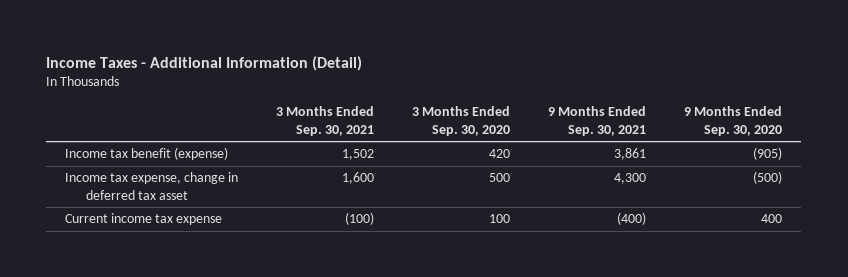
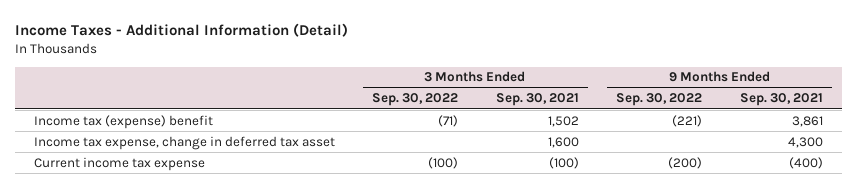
[412,106,511,137] 3 Months Ended Sep. 30, 2020 -> none
[684,106,783,137] 9 Months Ended Sep. 30, 2020 -> none
none -> [372,93,459,107] Sep. 30, 2022
none -> [616,93,703,107] Sep. 30, 2022
[65,147,229,161] Income tax benefit (expense) -> [33,114,213,129] Income tax (expense) benefit

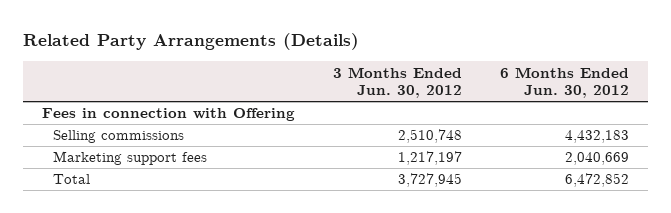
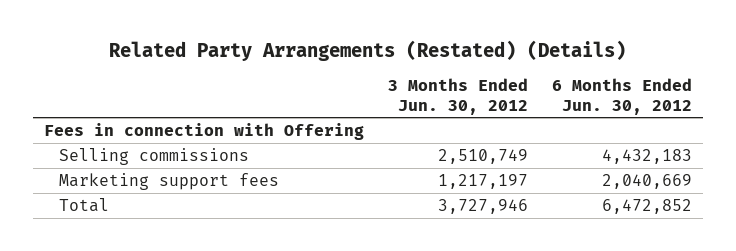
[23,33,360,51] Related Party Arrangements (Details) -> [108,40,626,62] Related Party Arrangements (Restated) (Details)
[398,129,463,144] 2,510,748 -> [437,148,528,164] 2,510,749
[398,173,463,188] 3,727,945 -> [437,198,528,214] 3,727,946

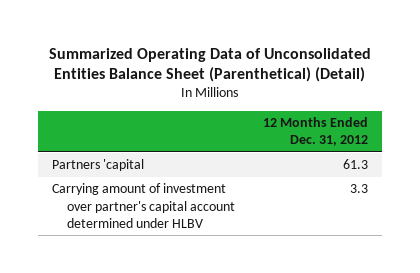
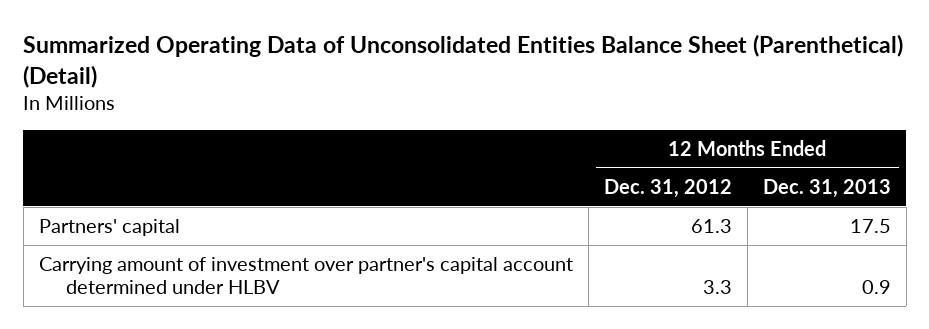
none -> [762,178,891,198] Dec. 31, 2013
[51,159,144,172] Partners 'capital -> [38,219,180,237] Partners' capital

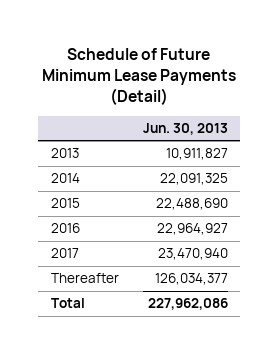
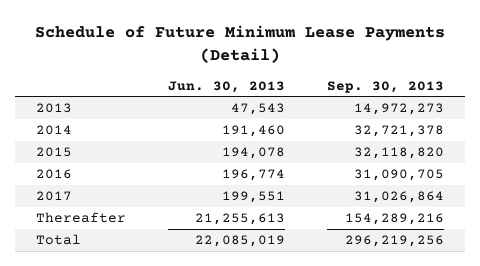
none -> [327,80,445,93] Sep. 30, 2013
[166,148,229,161] 10,911,827 -> [230,103,285,116] 47,543
[160,173,229,186] 22,091,325 -> [221,125,285,138] 191,460
[156,198,229,211] 22,488,690 -> [221,147,285,160] 194,078
[157,223,229,236] 22,964,927 -> [221,169,285,182] 196,774
[158,248,229,261] 23,470,940 -> [221,191,285,204] 199,551
[155,273,229,286] 126,034,377 -> [194,213,285,226] 21,255,613
[148,298,229,311] 227,962,086 -> [194,235,285,248] 22,085,019

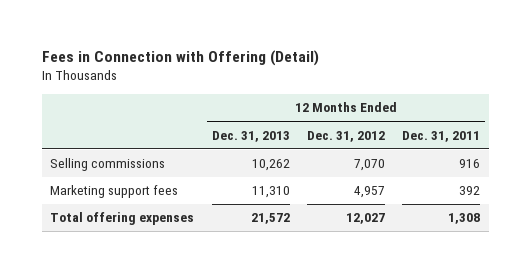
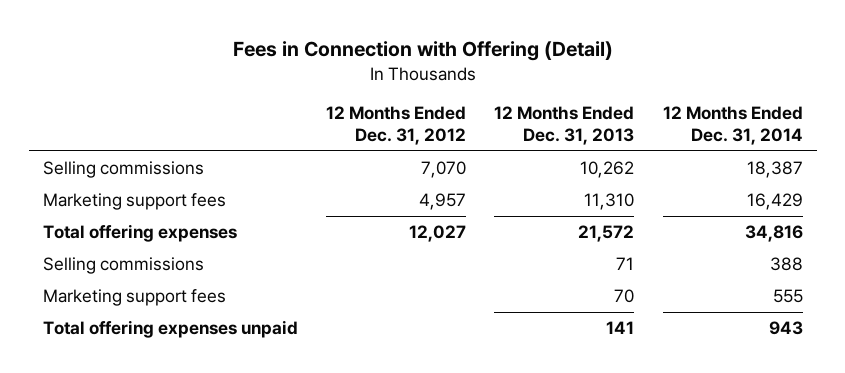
[402,130,481,142] Dec. 31, 2011 -> none
none -> [662,106,803,146] 12 Months Ended Dec. 31, 2014
none -> [42,257,204,275] Selling commissions
none -> [42,289,226,307] Marketing support fees
none -> [42,320,298,339] Total offering expenses unpaid

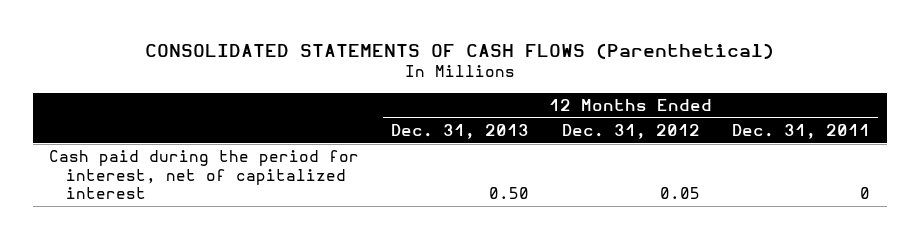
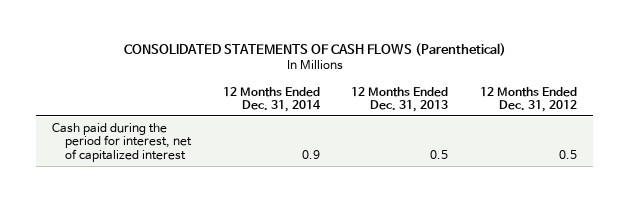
[732,124,871,140] Dec. 31, 2011 -> none
none -> [222,86,321,113] 12 Months Ended Dec. 31, 2014
[489,187,530,200] 0.50 -> [430,149,449,159] 0.5
[659,187,700,200] 0.05 -> [558,149,577,159] 0.5

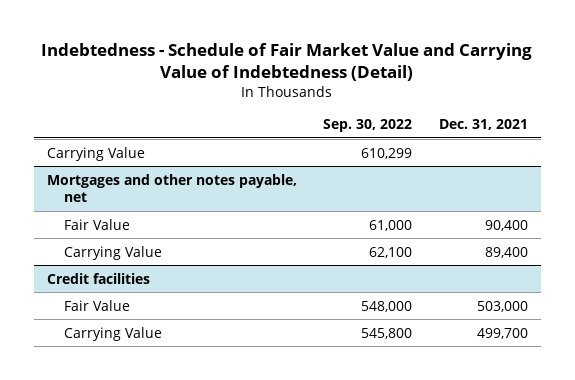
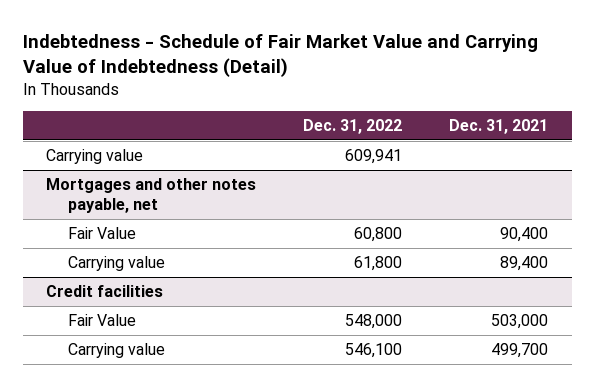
[323,119,413,133] Sep. 30, 2022 -> none
none -> [303,119,403,135] Dec. 31, 2022
[46,146,145,161] Carrying Value -> [46,149,144,165] Carrying value
[63,245,162,260] Carrying Value -> [67,256,165,272] Carrying value
[63,326,162,341] Carrying Value -> [67,343,165,359] Carrying value

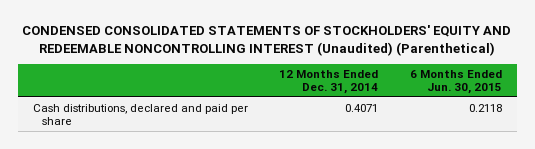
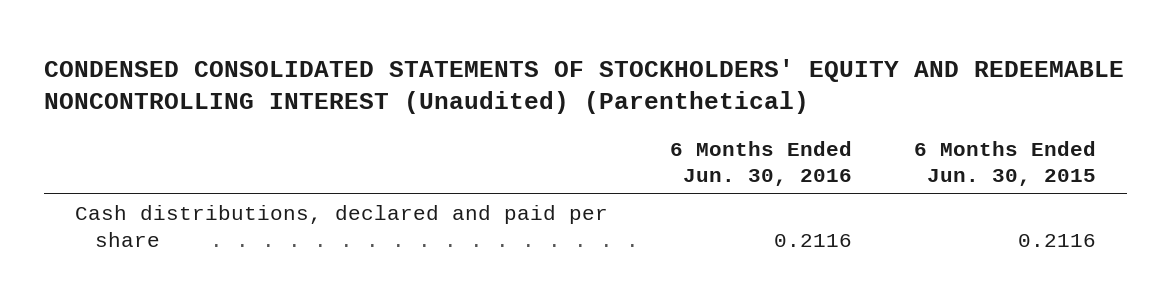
[279,69,379,94] 12 Months Ended Dec. 31, 2014 -> none
none -> [669,140,852,187] 6 Months Ended Jun. 30, 2016
[468,103,502,112] 0.2118 -> [1017,233,1096,247] 0.2116

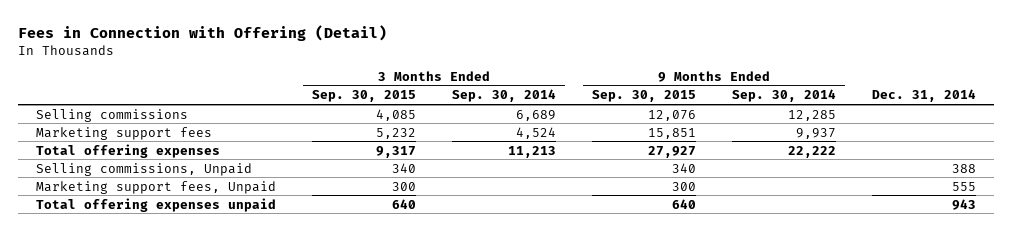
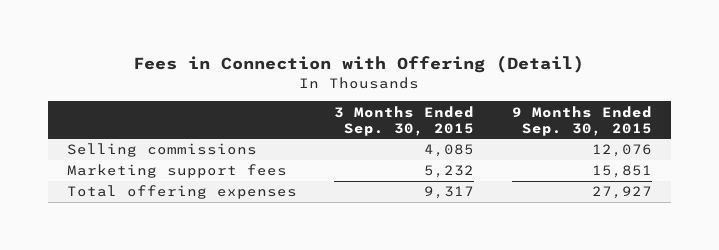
[451,89,556,103] Sep. 30, 2014 -> none
[731,89,836,103] Sep. 30, 2014 -> none
[871,89,976,103] Dec. 31, 2014 -> none
[35,162,252,176] Selling commissions, Unpaid -> none
[35,180,276,194] Marketing support fees, Unpaid -> none
[35,197,276,212] Total offering expenses unpaid -> none

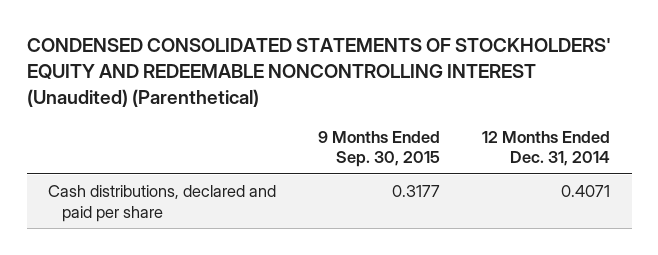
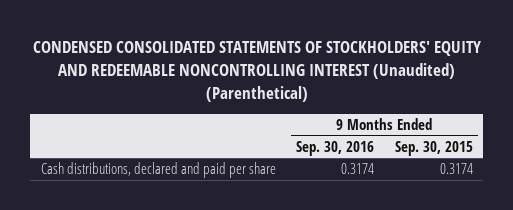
[482,130,611,167] 12 Months Ended Dec. 31, 2014 -> none
none -> [296,140,375,156] Sep. 30, 2016
[392,185,441,198] 0.3177 -> [439,163,473,175] 0.3174

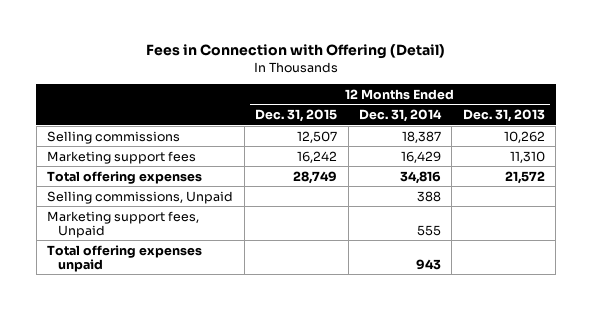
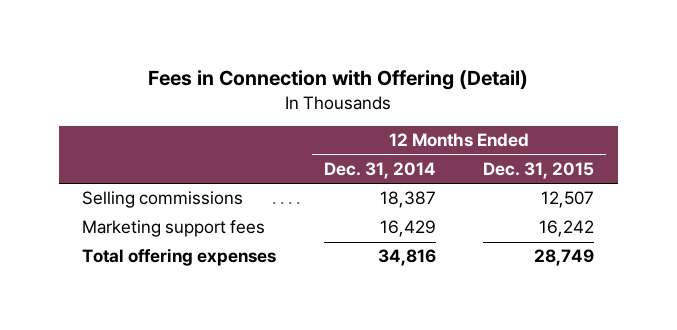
[462,109,545,123] Dec. 31, 2013 -> none
[47,190,234,204] Selling commissions, Unpaid -> none
[47,210,200,238] Marketing support fees, Unpaid -> none
[47,244,203,272] Total offering expenses unpaid -> none

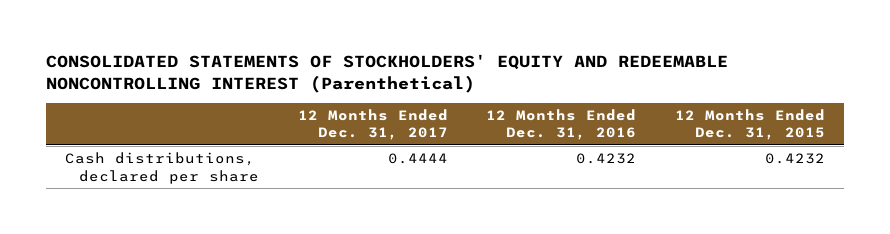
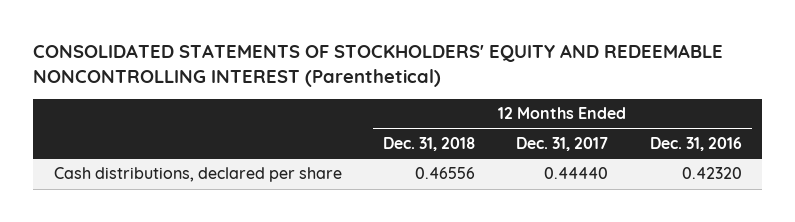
[674,108,825,141] 12 Months Ended Dec. 31, 2015 -> none
none -> [382,136,475,151] Dec. 31, 2018
[387,153,448,165] 0.4444 -> [544,167,609,180] 0.44440
[576,153,637,165] 0.4232 -> [681,167,742,180] 0.42320

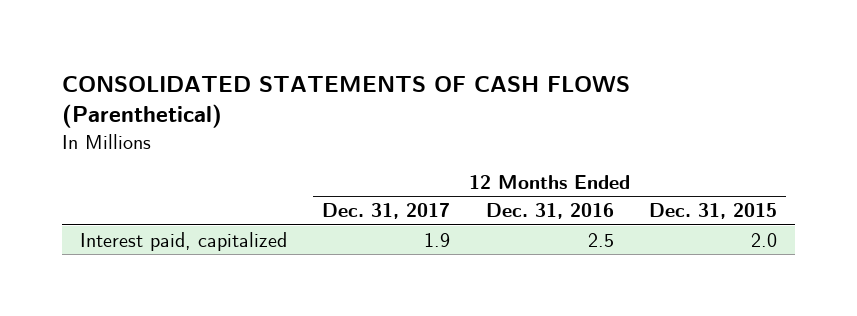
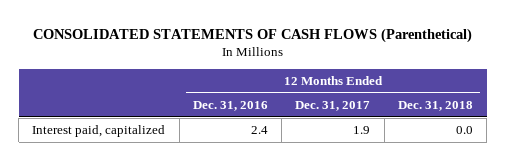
[649,203,778,220] Dec. 31, 2015 -> none
none -> [397,100,473,111] Dec. 31, 2018
[587,233,614,248] 2.5 -> [250,126,268,135] 2.4

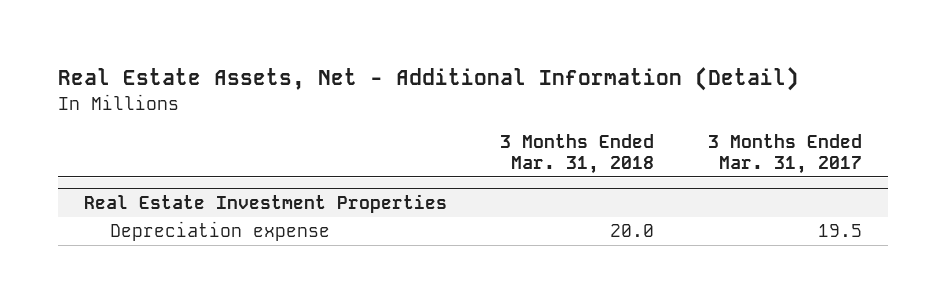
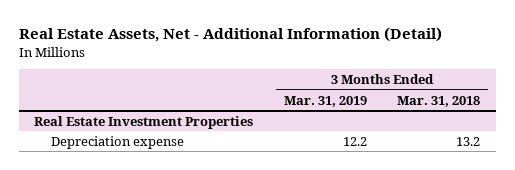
[707,133,862,174] 3 Months Ended Mar. 31, 2017 -> none
none -> [283,95,367,107] Mar. 31, 2019
[610,224,655,238] 20.0 -> [456,136,481,146] 13.2

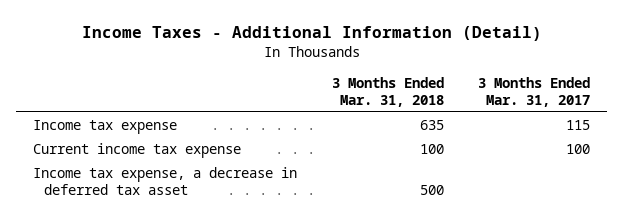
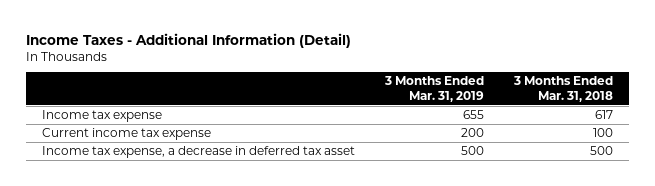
[478,76,591,107] 3 Months Ended Mar. 31, 2017 -> none
none -> [383,76,484,102] 3 Months Ended Mar. 31, 2019
[419,120,444,131] 635 -> [595,109,614,119] 617

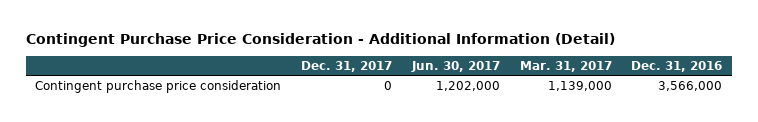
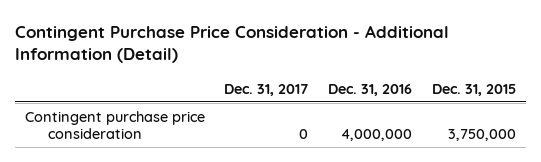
[410,60,500,72] Jun. 30, 2017 -> none
[519,60,612,72] Mar. 31, 2017 -> none
none -> [432,83,517,96] Dec. 31, 2015
[658,81,723,92] 3,566,000 -> [341,128,413,141] 4,000,000

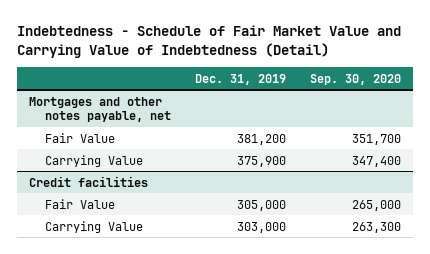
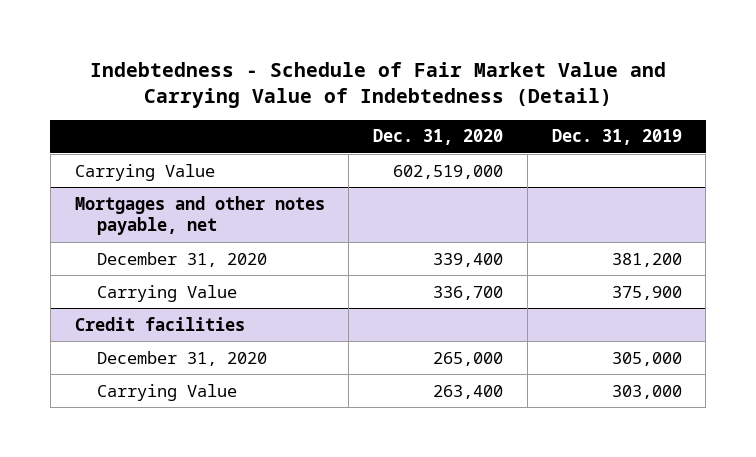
[310,73,402,85] Sep. 30, 2020 -> none
none -> [373,129,504,146] Dec. 31, 2020
none -> [74,163,215,181] Carrying Value
[44,132,115,143] Fair Value -> [96,251,267,267] December 31, 2020
[44,198,115,209] Fair Value -> [96,350,267,366] December 31, 2020

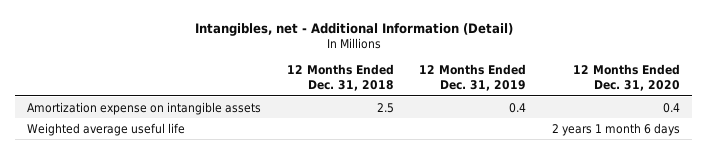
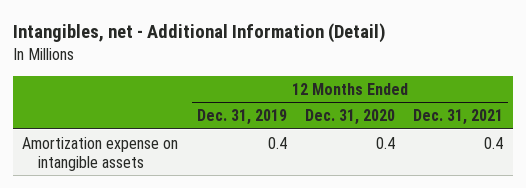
[286,64,394,92] 12 Months Ended Dec. 31, 2018 -> none
none -> [413,109,504,126] Dec. 31, 2021
[27,122,186,136] Weighted average useful life -> none

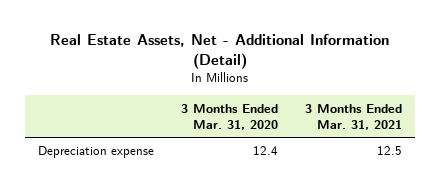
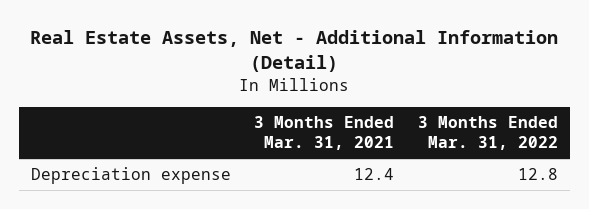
[181,103,279,131] 3 Months Ended Mar. 31, 2020 -> none
none -> [417,116,558,151] 3 Months Ended Mar. 31, 2022
[376,146,402,156] 12.5 -> [354,168,395,181] 12.4

